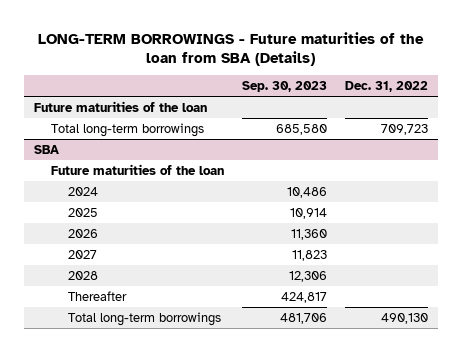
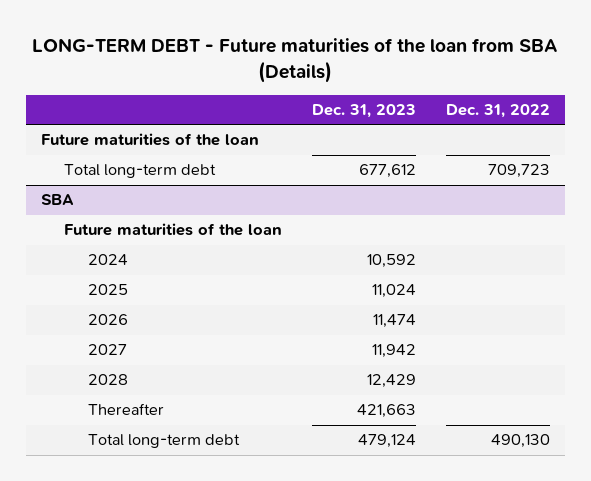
[38,31,425,66] LONG-TERM BORROWINGS - Future maturities of the loan from SBA (Details) -> [32,38,559,84] LONG-TERM DEBT - Future maturities of the loan from SBA (Details)
[242,81,328,93] Sep. 30, 2023 -> none
none -> [311,104,416,119] Dec. 31, 2023
[50,122,204,137] Total long-term borrowings -> [64,164,217,179] Total long-term debt
[68,311,222,326] Total long-term borrowings -> [87,434,240,449] Total long-term debt

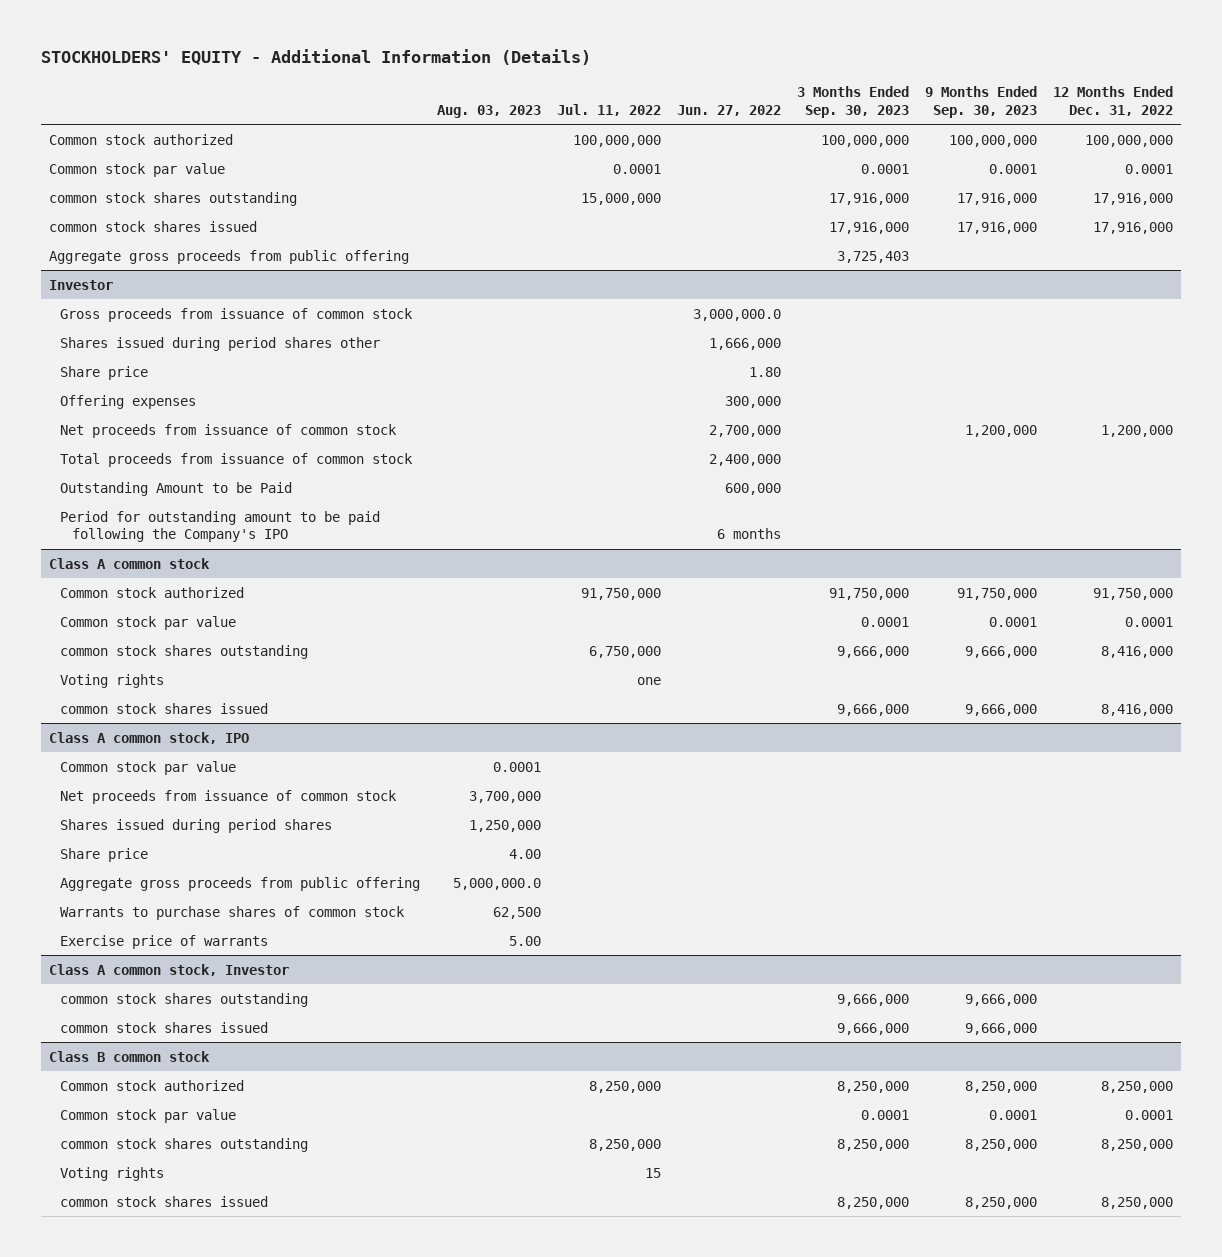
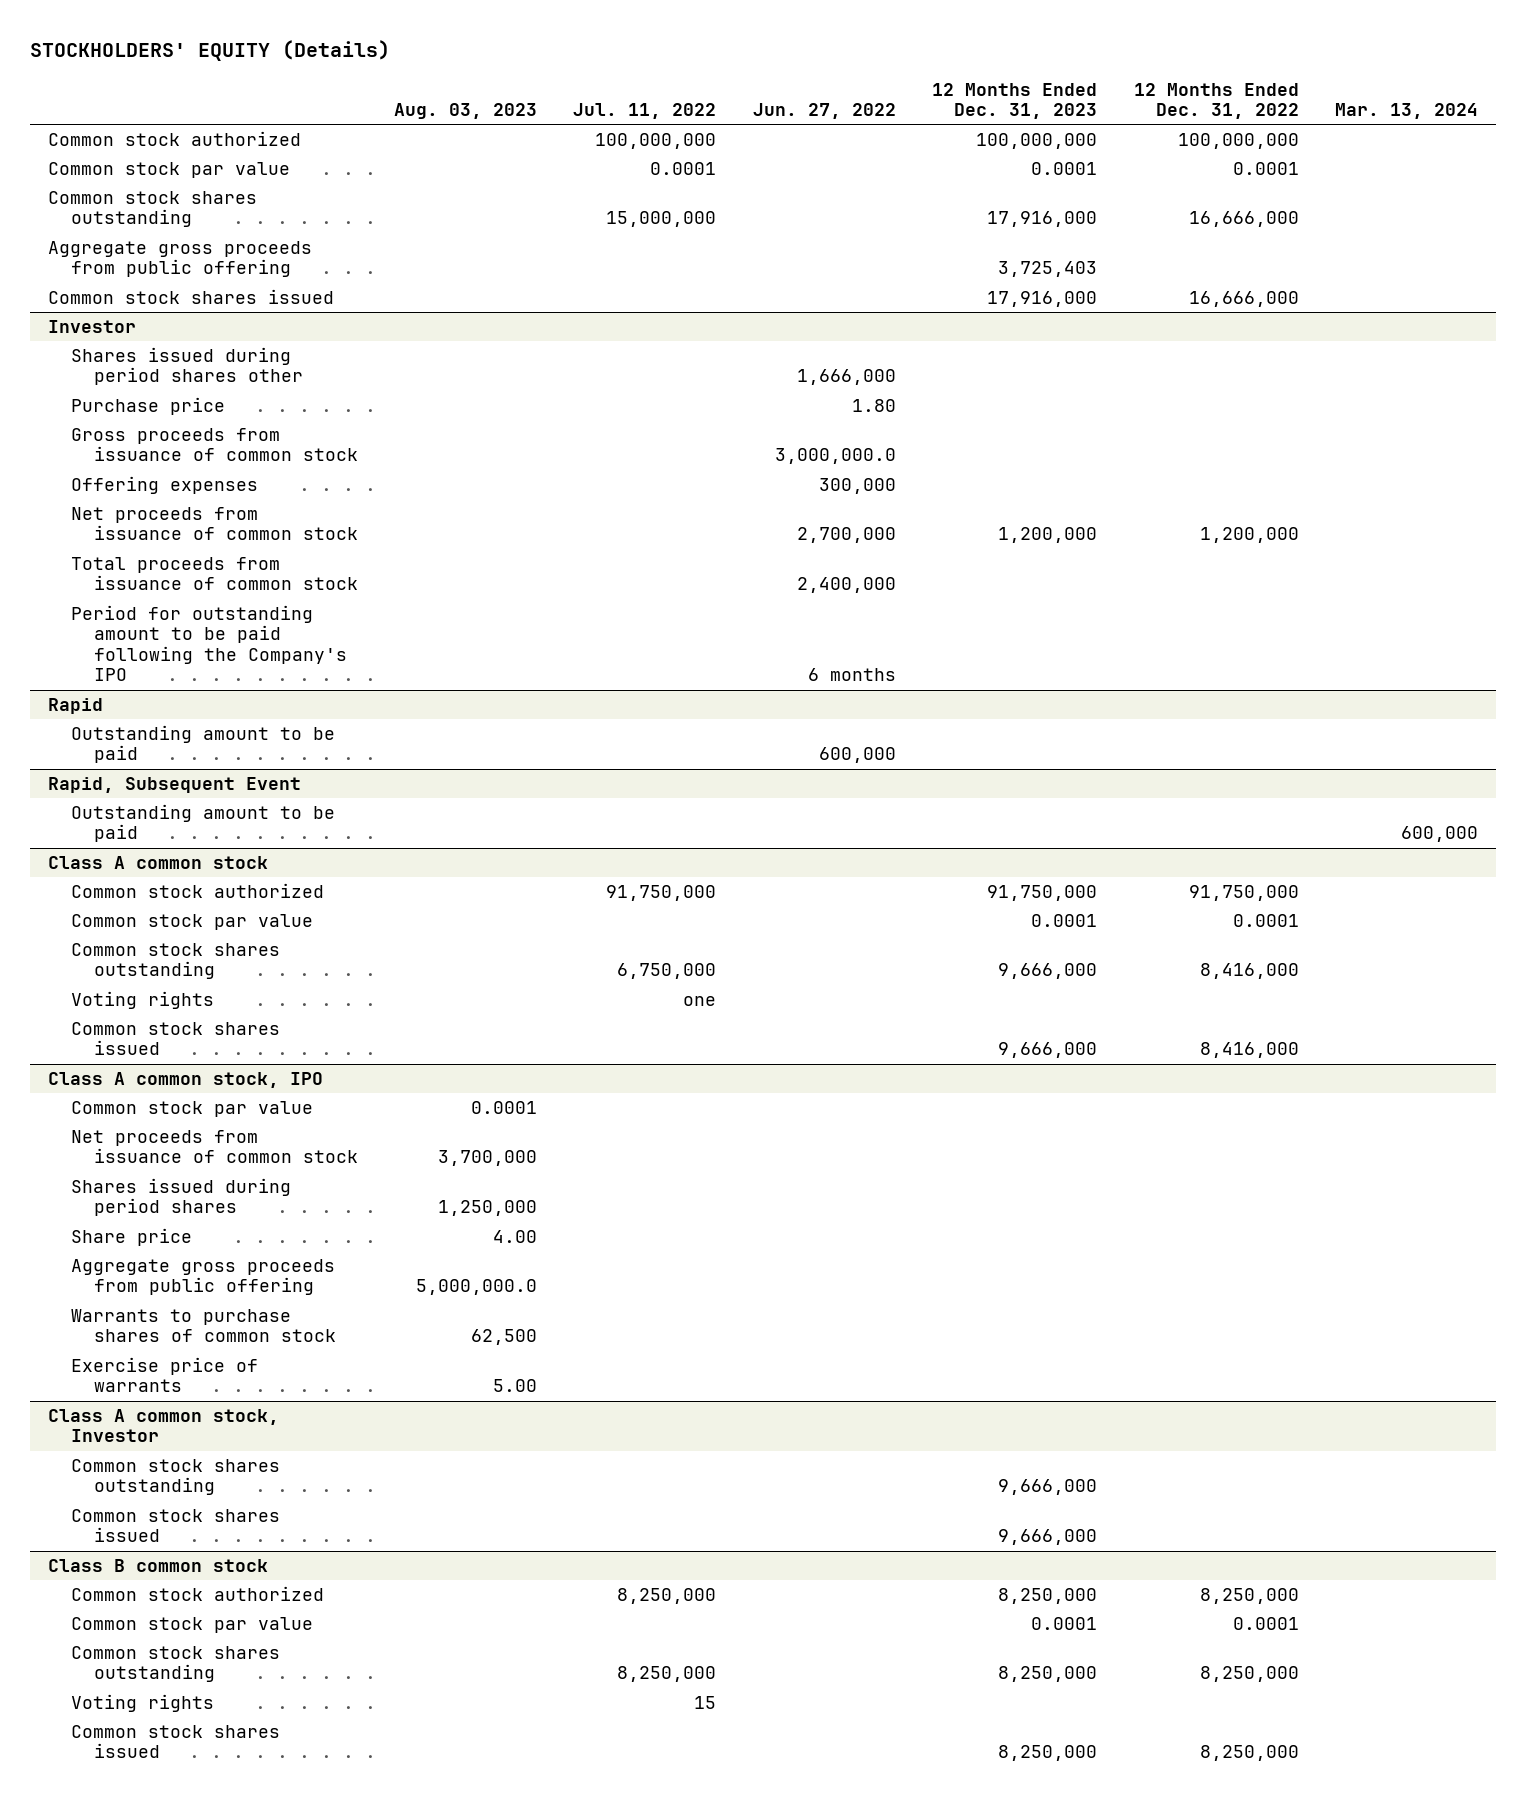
[41,49,592,66] STOCKHOLDERS' EQUITY - Additional Information (Details) -> [30,40,391,62] STOCKHOLDERS' EQUITY (Details)
[796,86,909,118] 3 Months Ended Sep. 30, 2023 -> none
[925,86,1038,118] 9 Months Ended Sep. 30, 2023 -> none
none -> [932,82,1098,120] 12 Months Ended Dec. 31, 2023
none -> [1335,103,1479,120] Mar. 13, 2024
[49,220,258,232] common stock shares issued -> none
[49,191,298,206] common stock shares outstanding -> [48,191,258,228] Common stock shares outstanding
[1093,192,1174,205] 17,916,000 -> [1188,211,1299,228] 16,666,000
none -> [48,289,335,305] Common stock shares issued
[60,365,149,380] Share price -> [71,397,226,416] Purchase price
[60,307,414,322] Gross proceeds from issuance of common stock -> [71,428,358,462] Gross proceeds from issuance of common stock
[60,481,293,496] Outstanding Amount to be Paid -> none
none -> [48,698,104,715] Rapid
none -> [71,725,336,764] Outstanding amount to be paid
none -> [48,777,302,794] Rapid, Subsequent Event
none -> [71,804,336,843] Outstanding amount to be paid
[60,644,309,659] common stock shares outstanding -> [71,943,281,980] Common stock shares outstanding
[60,702,269,714] common stock shares issued -> [71,1022,281,1056] Common stock shares issued
[60,992,309,1007] common stock shares outstanding -> [71,1459,281,1496] Common stock shares outstanding
[60,1021,269,1033] common stock shares issued -> [71,1509,281,1543] Common stock shares issued
[60,1137,309,1152] common stock shares outstanding -> [71,1646,281,1683] Common stock shares outstanding
[60,1195,269,1207] common stock shares issued -> [71,1725,281,1759] Common stock shares issued

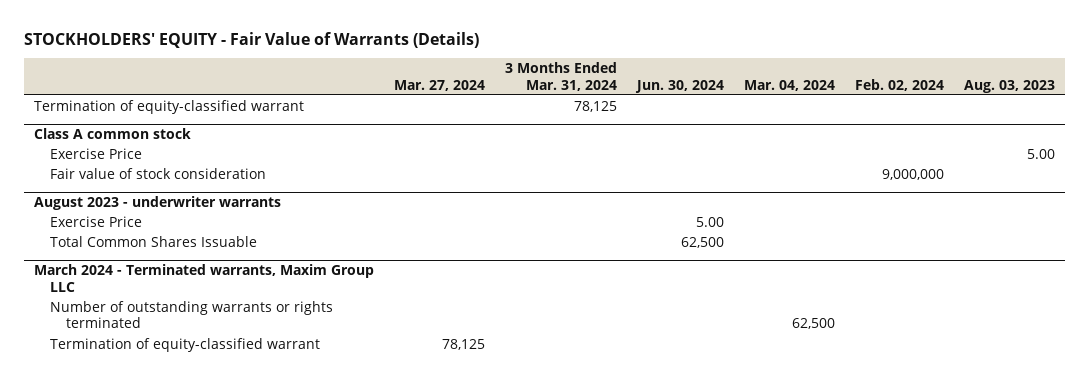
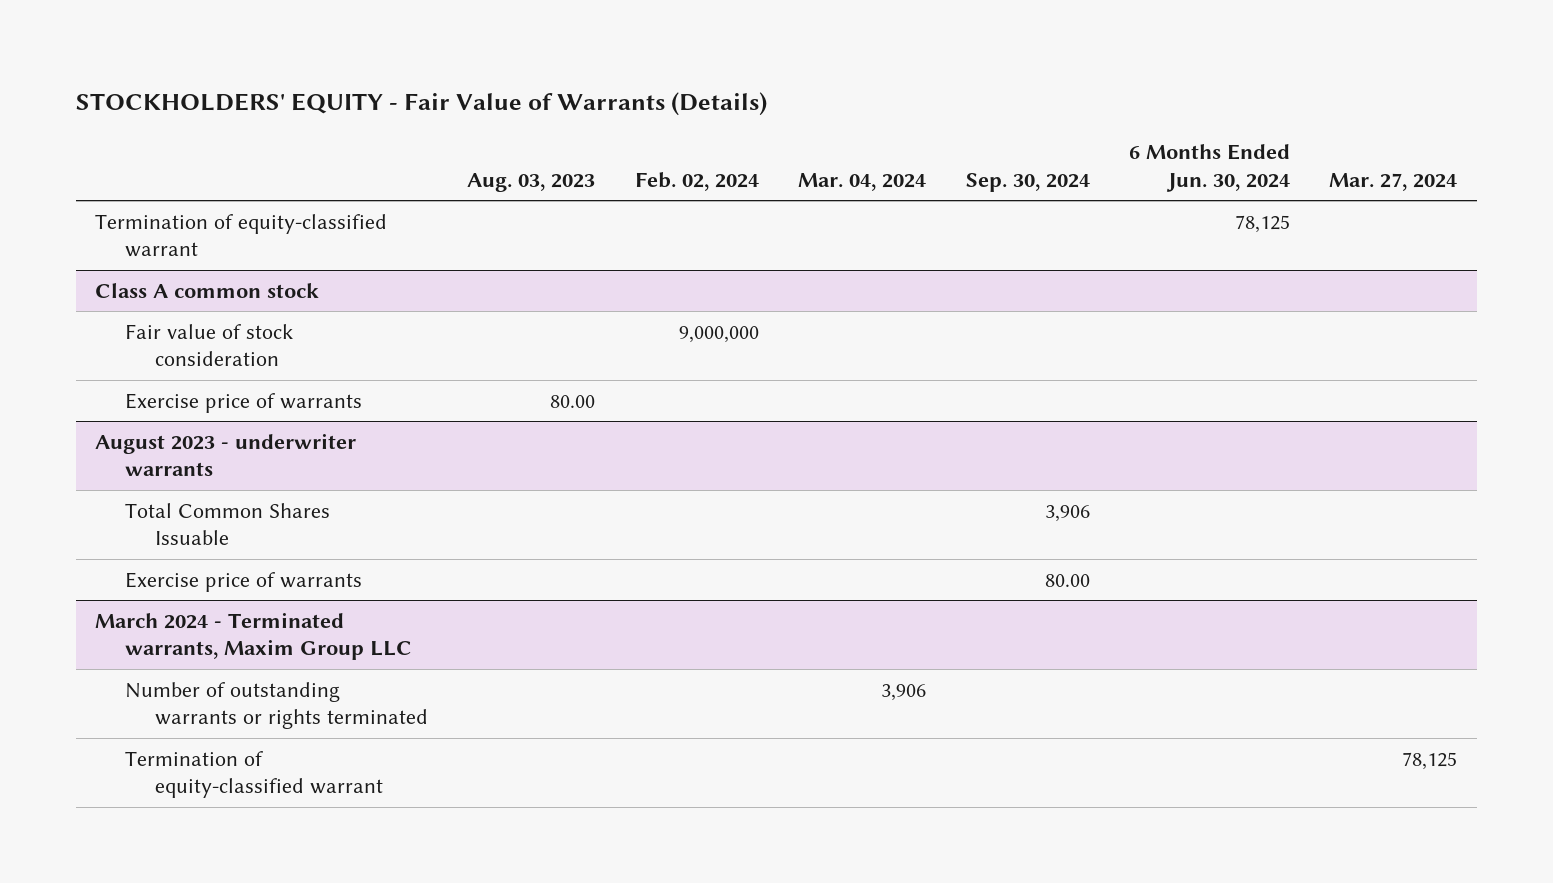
[504,61,617,91] 3 Months Ended Mar. 31, 2024 -> none
[634,79,724,93] Jun. 30, 2024 -> none
none -> [965,172,1090,192] Sep. 30, 2024
none -> [1128,144,1290,192] 6 Months Ended Jun. 30, 2024
[50,147,143,159] Exercise Price -> none
none -> [125,392,363,413] Exercise price of warrants
[50,215,143,227] Exercise Price -> none
none -> [125,571,363,592] Exercise price of warrants
[791,318,835,330] 62,500 -> [881,683,927,701] 3,906

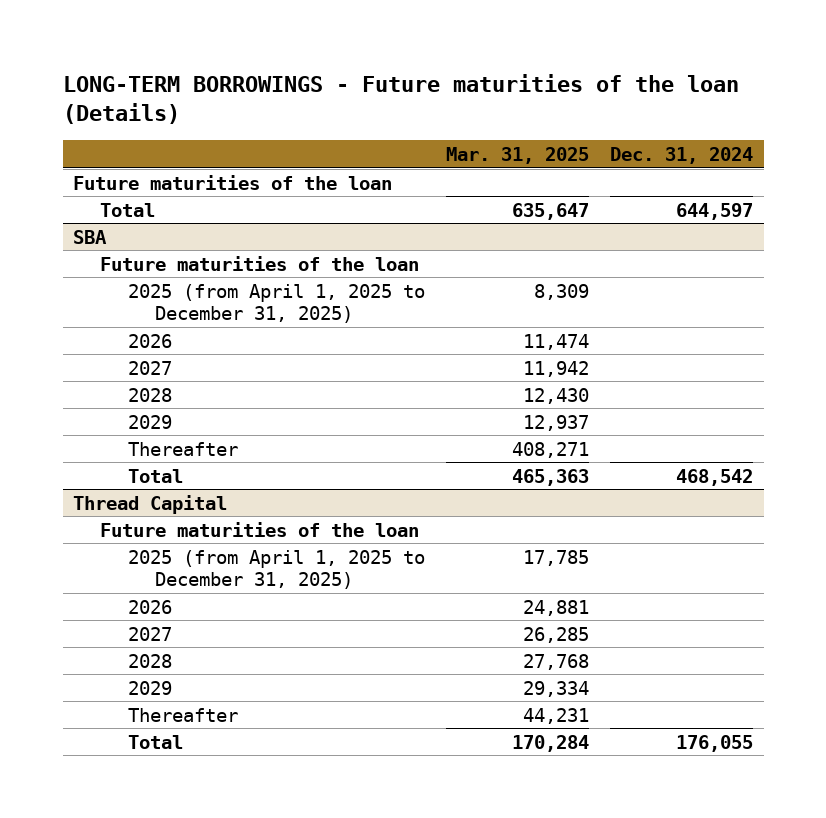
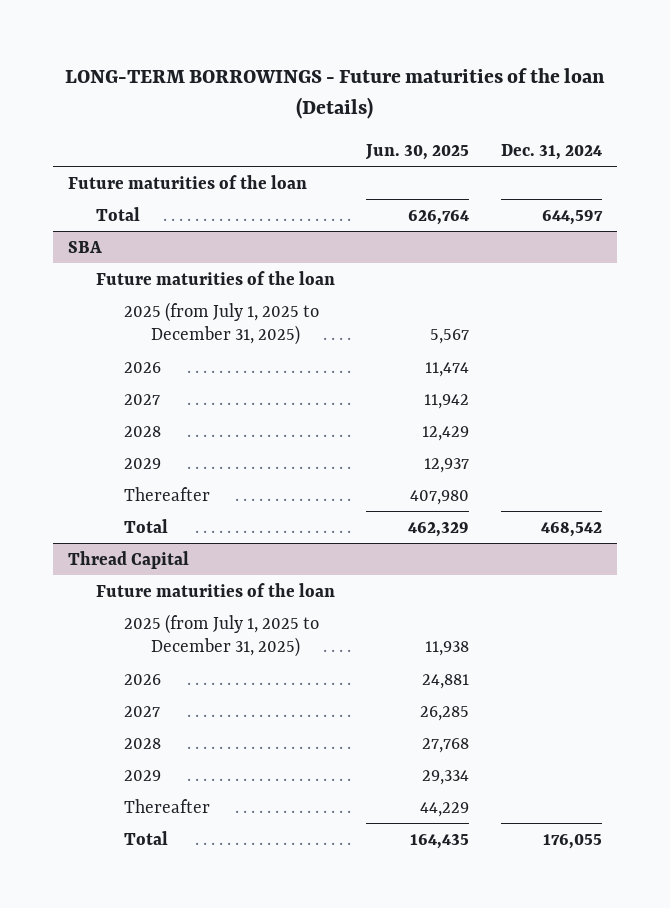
[445,146,589,164] Mar. 31, 2025 -> none
none -> [365,143,470,160] Jun. 30, 2025
[127,283,425,323] 2025 (from April 1, 2025 to December 31, 2025) -> [123,301,319,346] 2025 (from July 1, 2025 to December 31, 2025)
[127,549,425,589] 2025 (from April 1, 2025 to December 31, 2025) -> [123,613,319,658] 2025 (from July 1, 2025 to December 31, 2025)

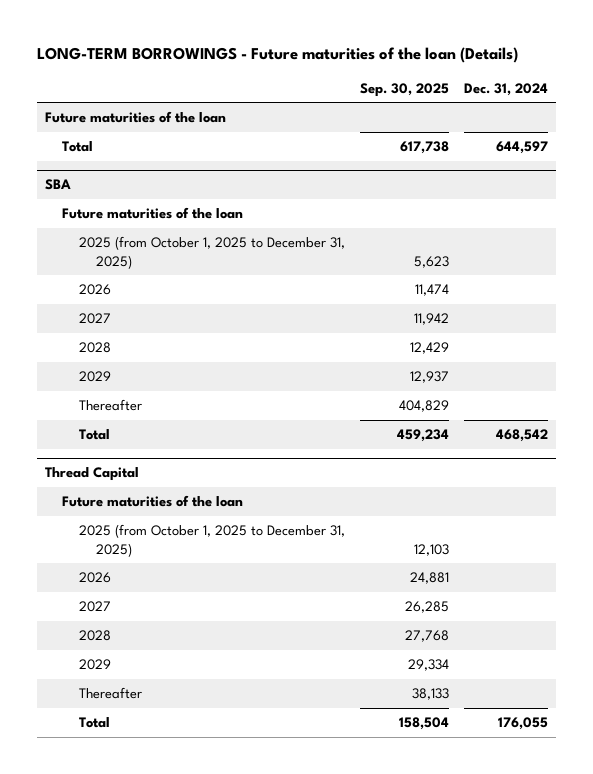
[365,143,470,160] Jun. 30, 2025 -> none
none -> [359,82,449,97] Sep. 30, 2025
[123,301,319,346] 2025 (from July 1, 2025 to December 31, 2025) -> [78,236,345,269] 2025 (from October 1, 2025 to December 31, 2025)
[123,613,319,658] 2025 (from July 1, 2025 to December 31, 2025) -> [78,524,345,557] 2025 (from October 1, 2025 to December 31, 2025)

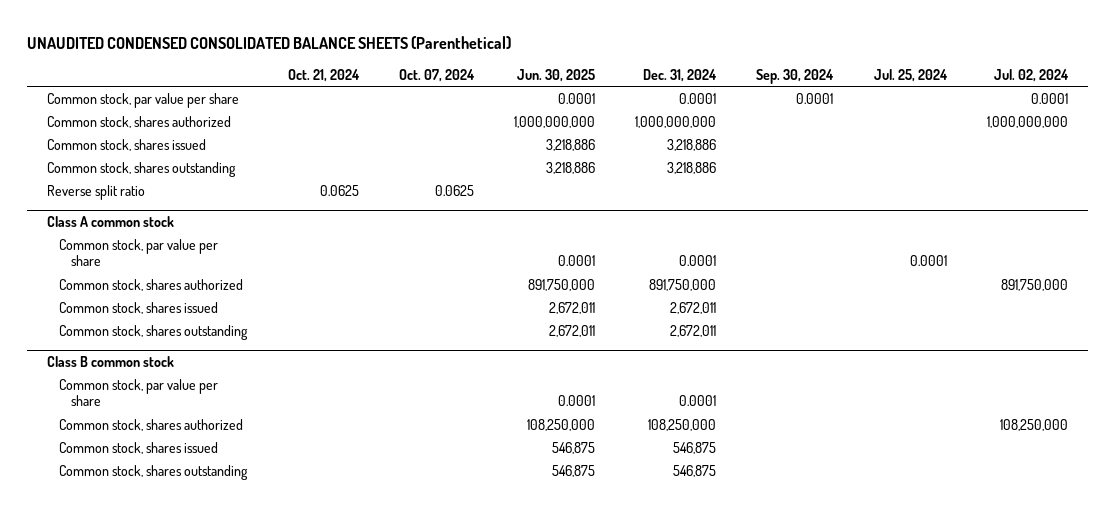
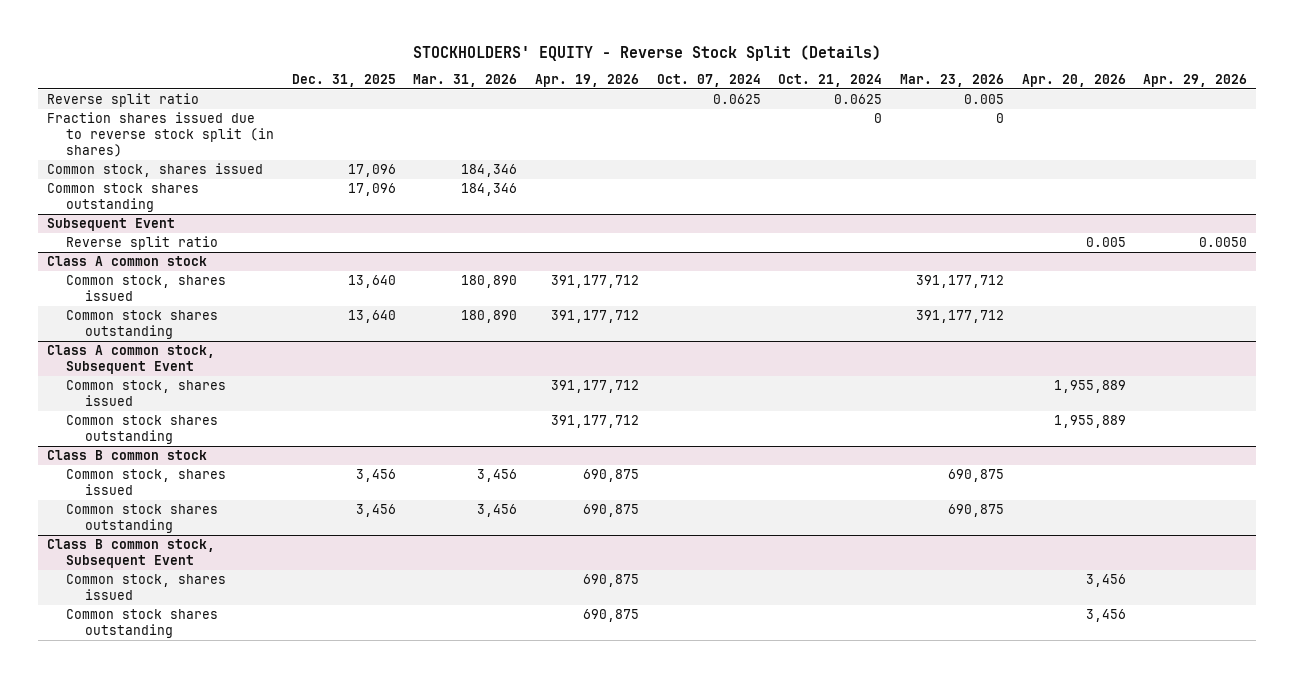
[27,35,512,49] UNAUDITED CONDENSED CONSOLIDATED BALANCE SHEETS (Parenthetical) -> [413,44,882,61] STOCKHOLDERS' EQUITY - Reverse Stock Split (Details)
[517,68,596,82] Jun. 30, 2025 -> none
[643,68,718,82] Dec. 31, 2024 -> none
[756,68,835,84] Sep. 30, 2024 -> none
[873,68,948,82] Jul. 25, 2024 -> none
[993,68,1069,82] Jul. 02, 2024 -> none
none -> [291,74,396,88] Dec. 31, 2025
none -> [413,74,518,88] Mar. 31, 2026
none -> [534,74,639,88] Apr. 19, 2026
none -> [899,74,1004,88] Mar. 23, 2026
none -> [1021,74,1126,88] Apr. 20, 2026
none -> [1143,74,1248,88] Apr. 29, 2026
[47,92,240,108] Common stock, par value per share -> none
[47,115,232,128] Common stock, shares authorized -> none
[47,161,237,177] Common stock, shares outstanding -> none
none -> [47,112,274,157] Fraction shares issued due to reverse stock split (in shares)
[47,138,207,151] Common stock, shares issued -> [47,163,264,178] Common stock, shares issued
none -> [47,183,200,212] Common stock shares outstanding
none -> [47,218,176,232] Subsequent Event
none -> [65,236,218,251] Reverse split ratio
[59,238,219,267] Common stock, par value per share -> none
[59,278,244,291] Common stock, shares authorized -> none
[59,324,249,340] Common stock, shares outstanding -> [65,310,218,339] Common stock shares outstanding
none -> [47,345,216,374] Class A common stock, Subsequent Event
none -> [65,380,226,406] Common stock, shares issued
none -> [65,415,218,444] Common stock shares outstanding
[59,378,219,407] Common stock, par value per share -> none
[59,418,244,431] Common stock, shares authorized -> none
[59,464,249,480] Common stock, shares outstanding -> [65,504,218,533] Common stock shares outstanding
none -> [47,539,216,568] Class B common stock, Subsequent Event
none -> [65,574,226,600] Common stock, shares issued
none -> [65,609,218,638] Common stock shares outstanding

